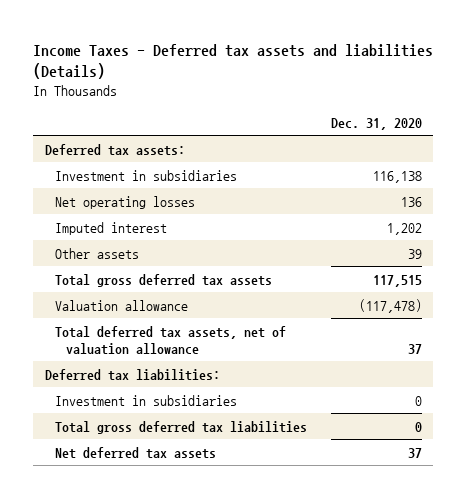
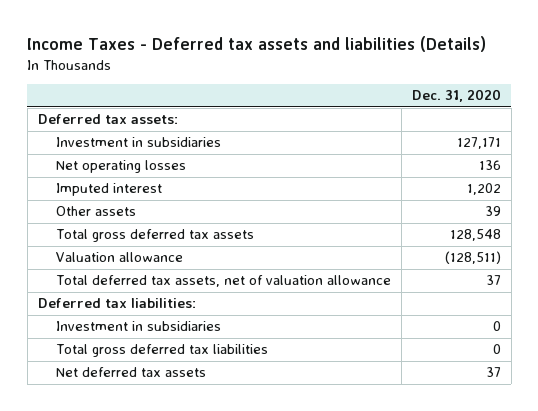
[372,170,422,183] 116,138 -> [456,137,501,150] 127,171
[372,274,422,287] 117,515 -> [449,229,501,242] 128,548
[358,298,422,313] (117,478) -> [444,251,501,265] (128,511)

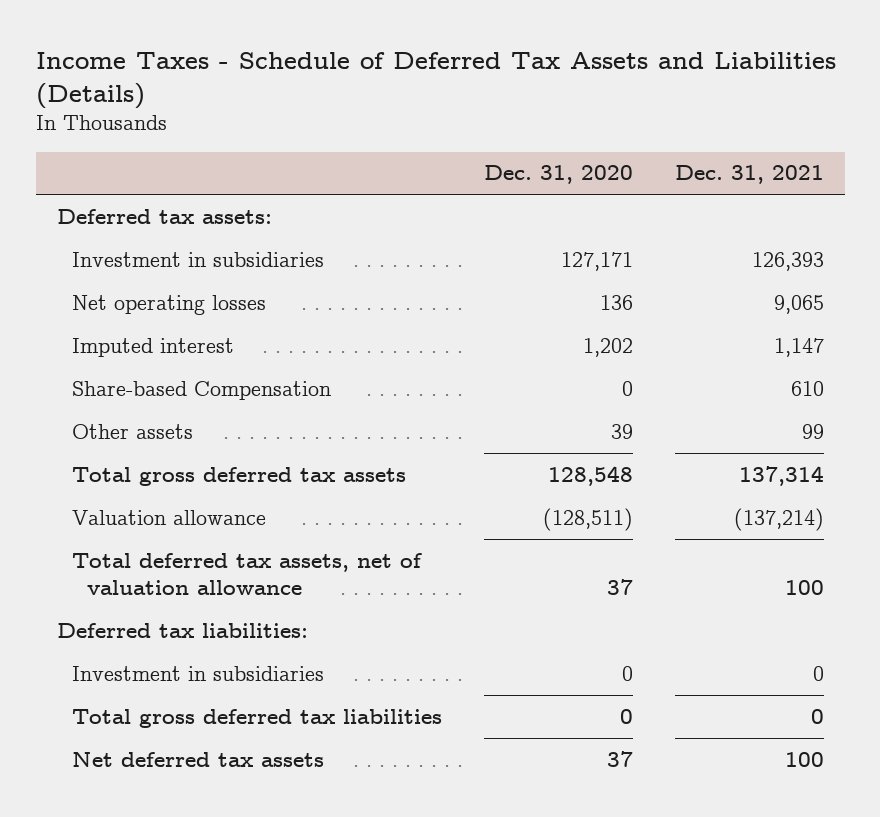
[27,35,487,52] Income Taxes - Deferred tax assets and liabilities (Details) -> [35,51,836,109] Income Taxes - Schedule of Deferred Tax Assets and Liabilities (Details)
none -> [674,165,824,185] Dec. 31, 2021
none -> [71,380,331,400] Share-based Compensation

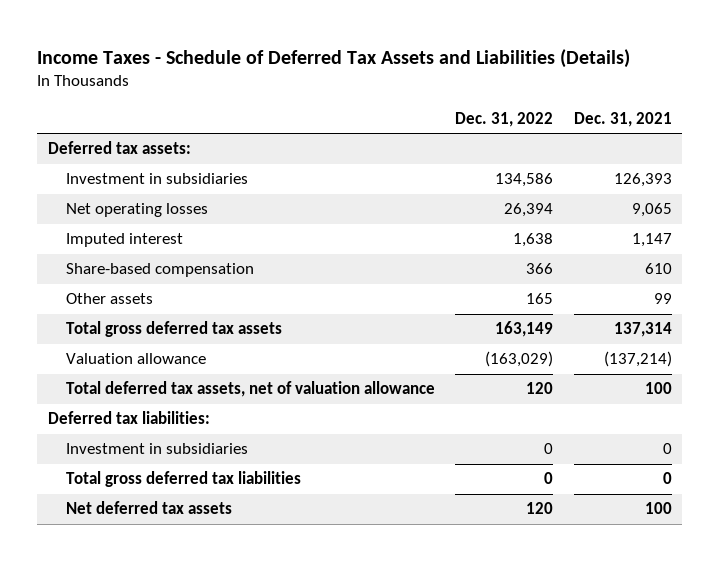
[483,165,633,185] Dec. 31, 2020 -> none
none -> [455,111,554,127] Dec. 31, 2022
[71,380,331,400] Share-based Compensation -> [65,263,254,278] Share-based compensation

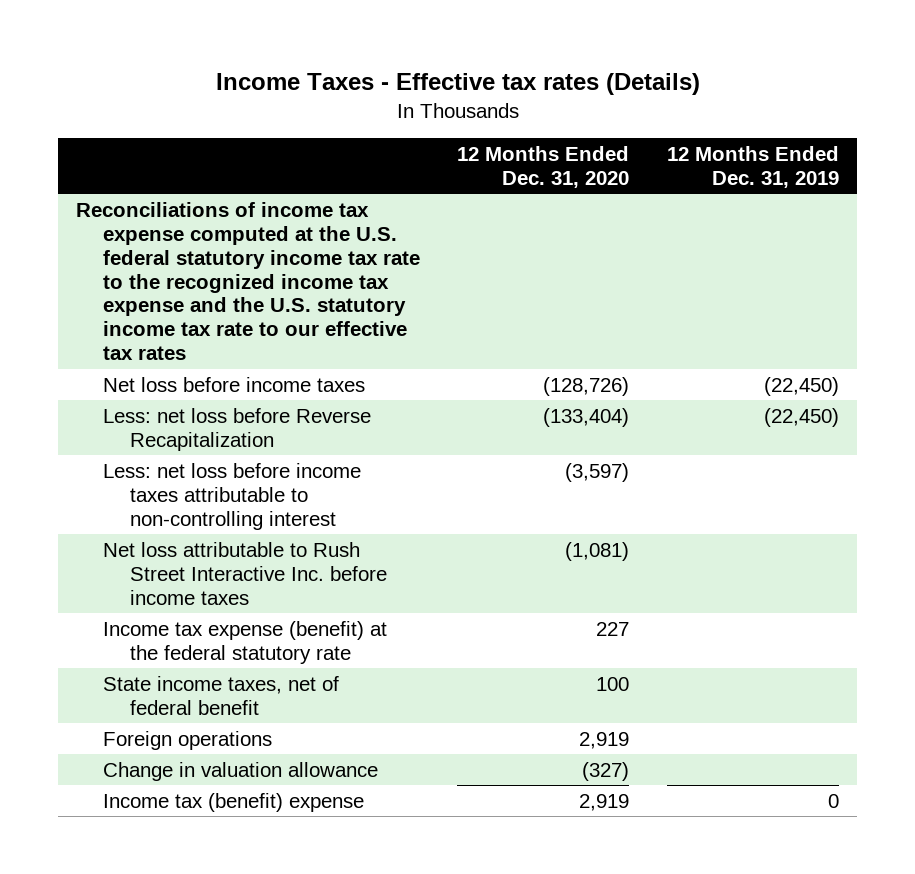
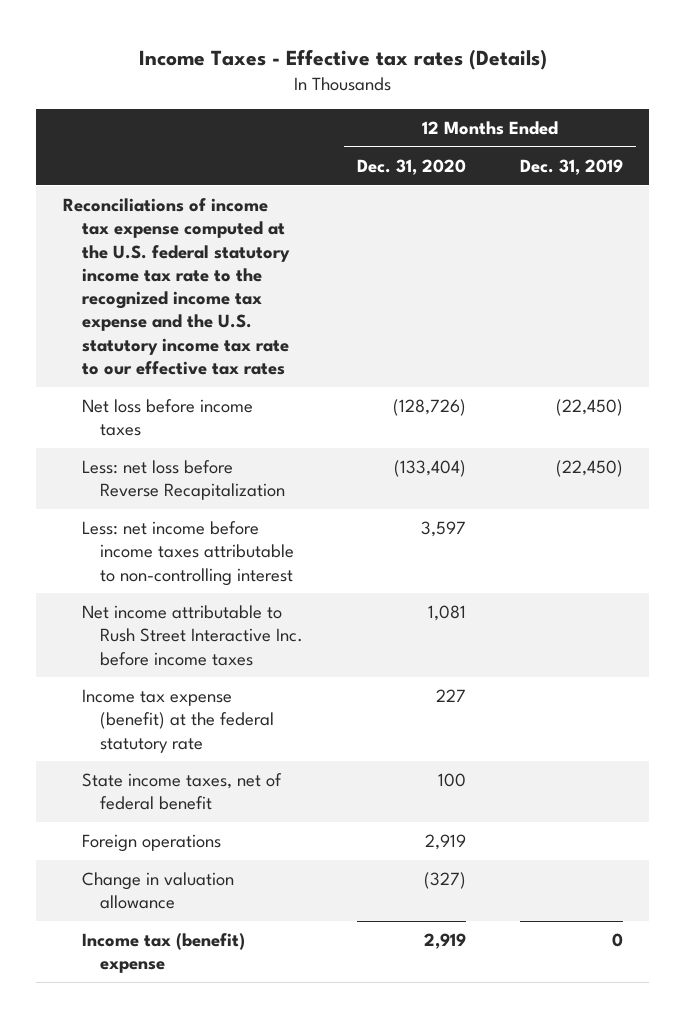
[103,462,362,530] Less: net loss before income taxes attributable to non-controlling interest -> [81,521,295,586] Less: net income before income taxes attributable to non-controlling interest
[565,462,630,482] (3,597) -> [421,521,467,538] 3,597
[103,541,387,605] Net loss attributable to Rush Street Interactive Inc. before income taxes -> [81,605,304,666] Net income attributable to Rush Street Interactive Inc. before income taxes
[565,541,630,561] (1,081) -> [428,605,467,622] 1,081

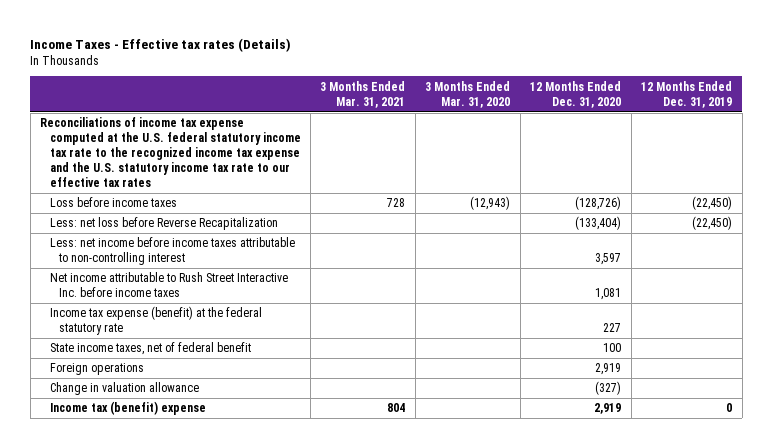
none -> [320,80,406,108] 3 Months Ended Mar. 31, 2021
none -> [425,80,511,108] 3 Months Ended Mar. 31, 2020
[81,399,253,437] Net loss before income taxes -> [49,197,177,208] Loss before income taxes

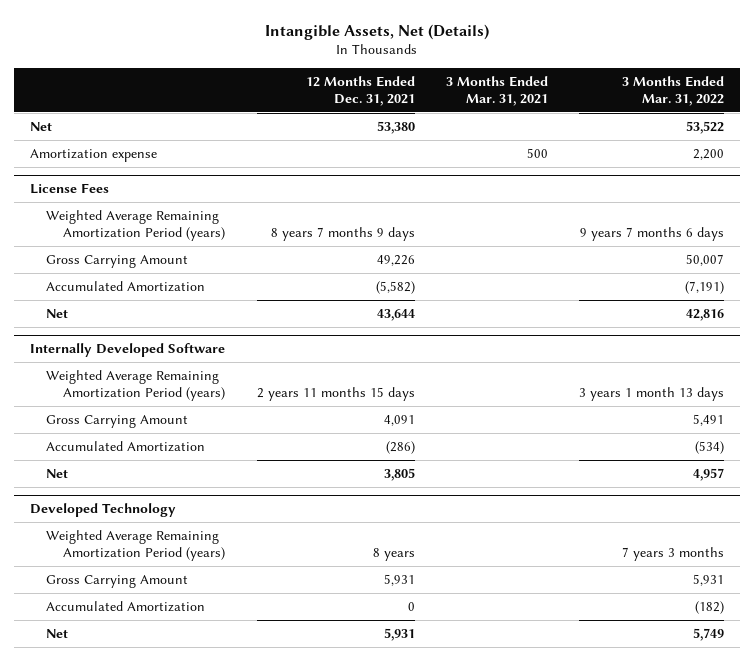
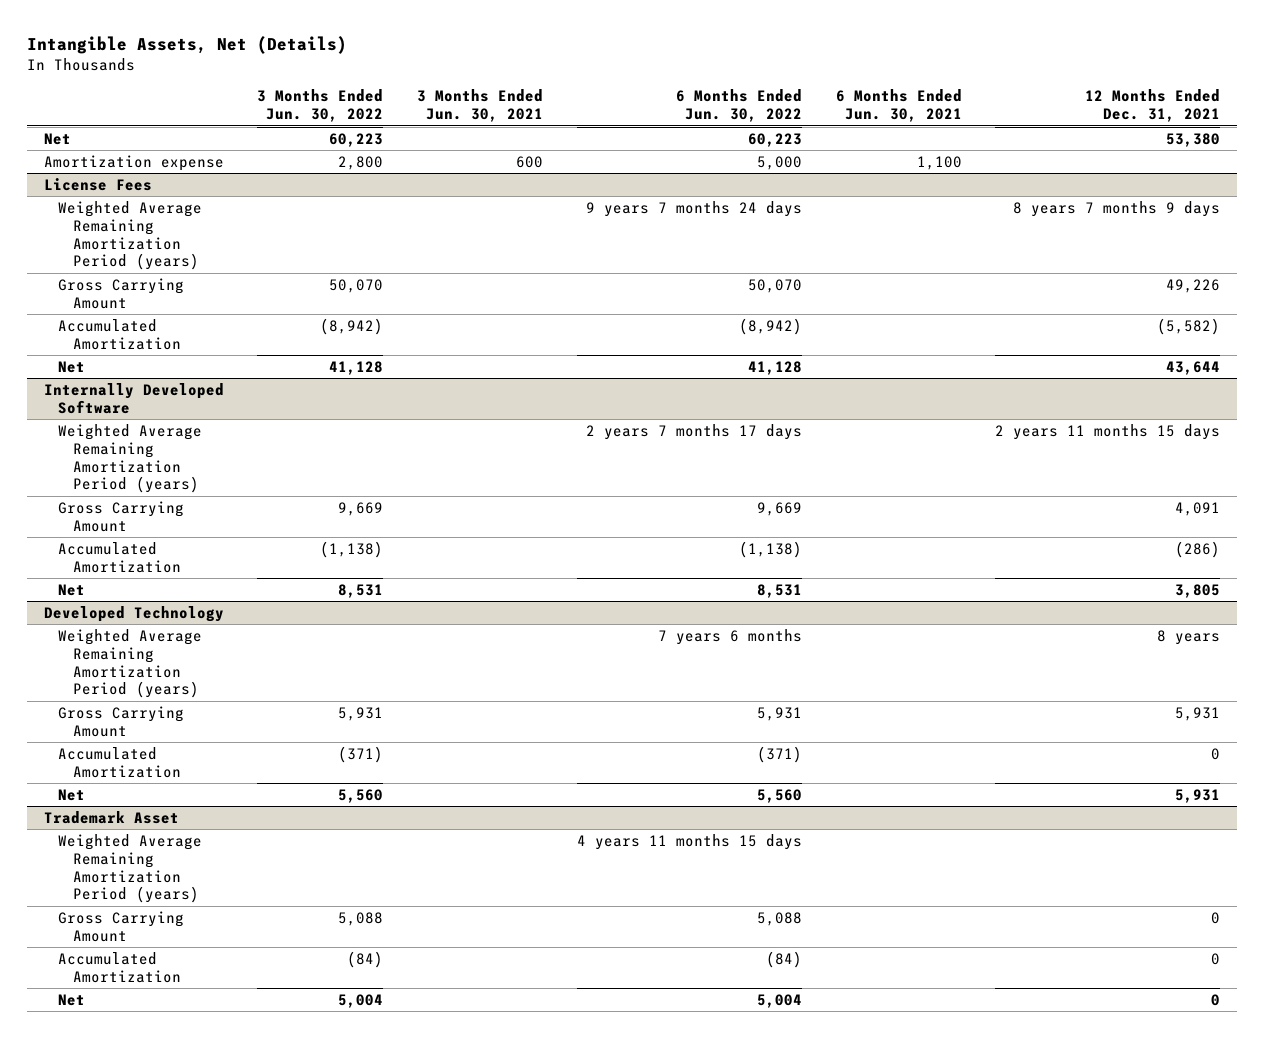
[445,76,548,107] 3 Months Ended Mar. 31, 2021 -> none
[622,76,725,107] 3 Months Ended Mar. 31, 2022 -> none
none -> [257,89,384,123] 3 Months Ended Jun. 30, 2022
none -> [417,89,544,123] 3 Months Ended Jun. 30, 2021
none -> [675,89,802,123] 6 Months Ended Jun. 30, 2022
none -> [835,89,962,123] 6 Months Ended Jun. 30, 2021
none -> [43,810,179,824] Trademark Asset
none -> [58,833,203,904] Weighted Average Remaining Amortization Period (years)
none -> [58,910,185,942] Gross Carrying Amount
none -> [58,951,181,983] Accumulated Amortization
none -> [58,993,86,1006] Net

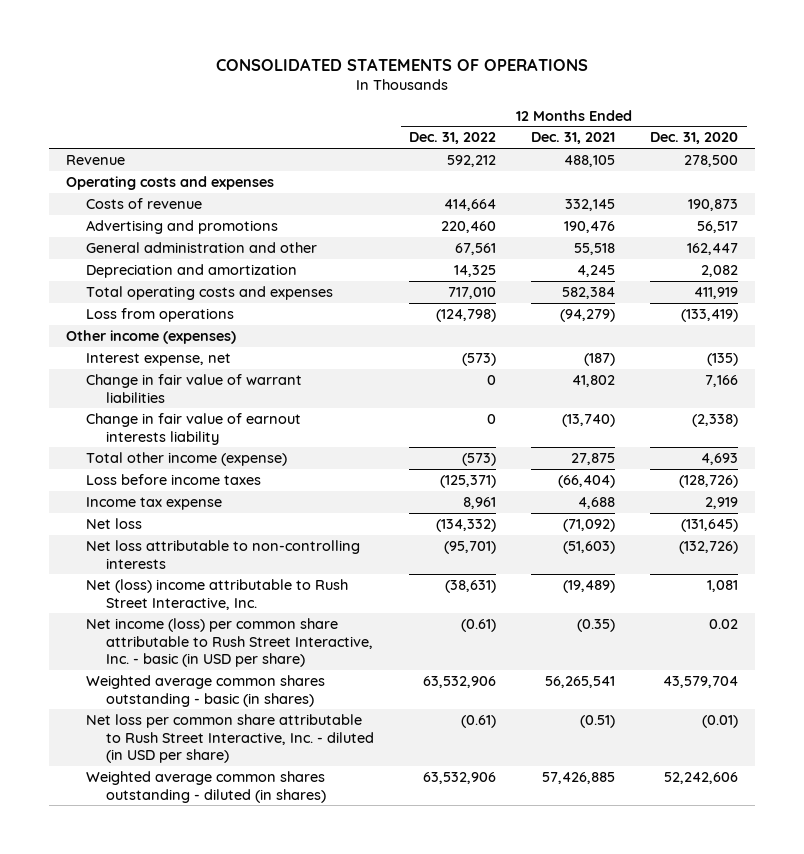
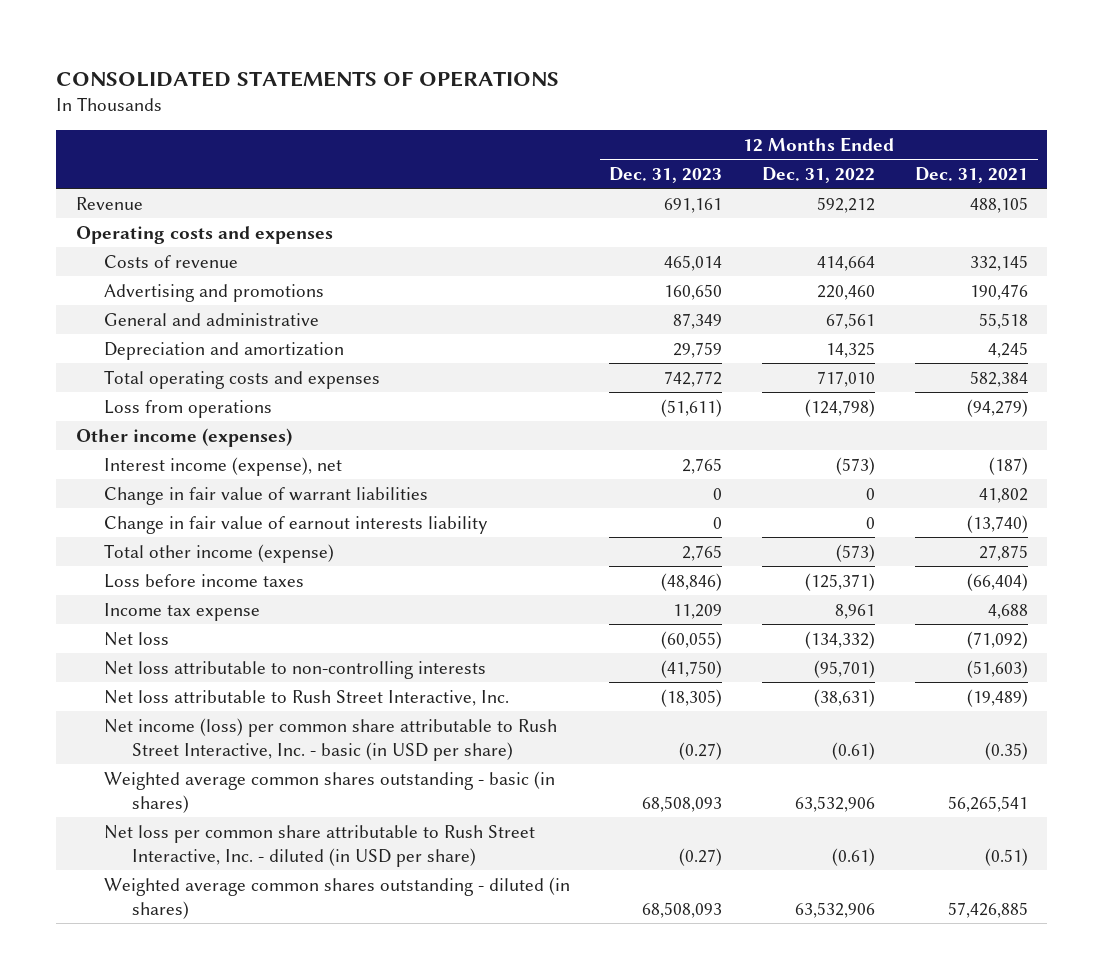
[649,132,738,145] Dec. 31, 2020 -> none
none -> [609,167,723,184] Dec. 31, 2023
[86,241,318,253] General administration and other -> [103,312,319,326] General and administrative
[86,352,232,366] Interest expense, net -> [103,456,342,476] Interest income (expense), net
[86,578,349,610] Net (loss) income attributable to Rush Street Interactive, Inc. -> [103,689,509,706] Net loss attributable to Rush Street Interactive, Inc.

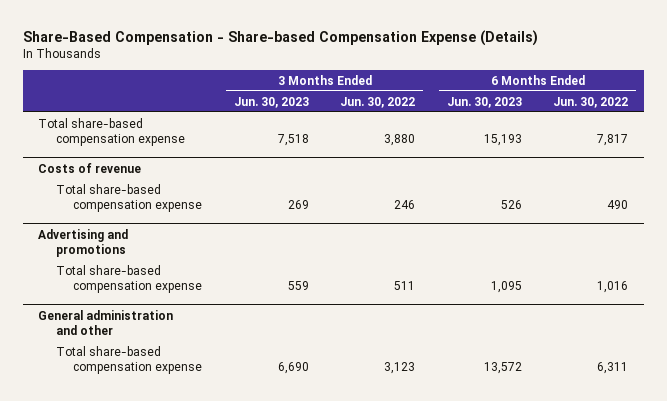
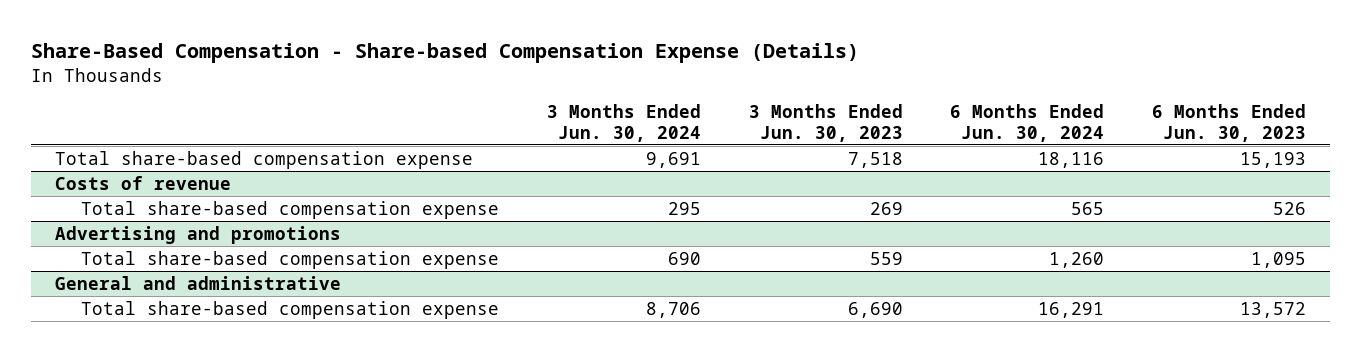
[340,96,416,108] Jun. 30, 2022 -> none
[553,96,629,108] Jun. 30, 2022 -> none
none -> [546,103,701,142] 3 Months Ended Jun. 30, 2024
none -> [950,103,1105,142] 6 Months Ended Jun. 30, 2024
[38,309,174,336] General administration and other -> [55,275,342,290] General and administrative

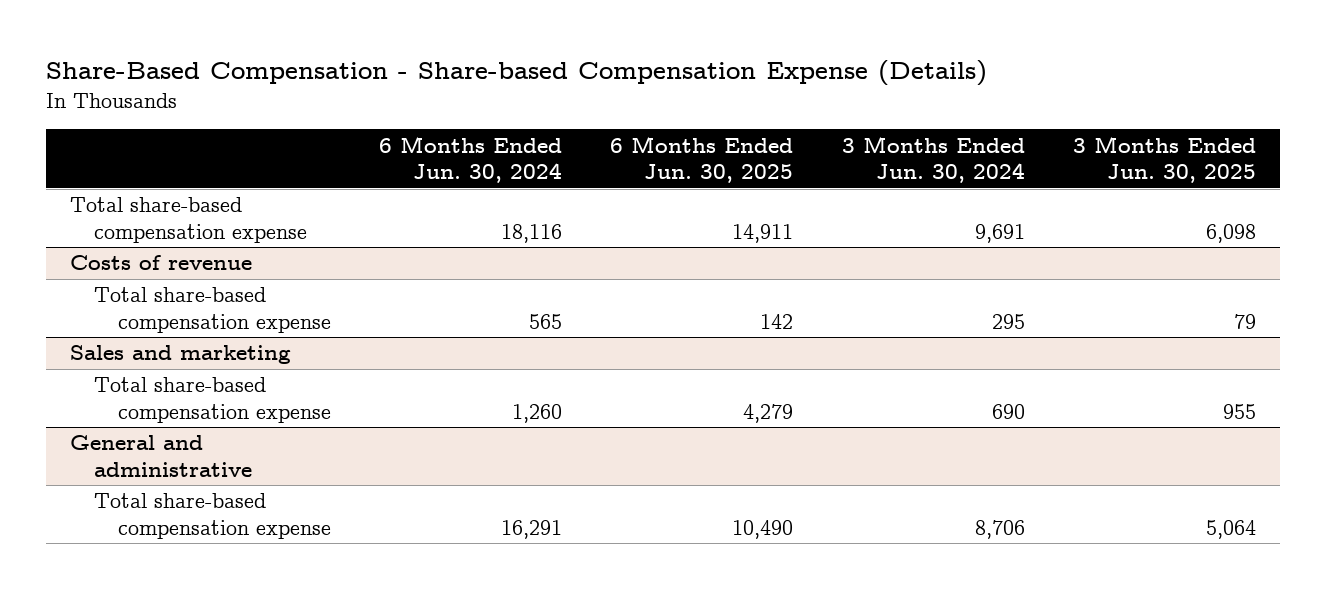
[748,103,903,142] 3 Months Ended Jun. 30, 2023 -> none
[1151,103,1306,142] 6 Months Ended Jun. 30, 2023 -> none
none -> [610,135,794,184] 6 Months Ended Jun. 30, 2025
none -> [1072,135,1256,184] 3 Months Ended Jun. 30, 2025
[55,225,342,244] Advertising and promotions -> [69,345,291,365] Sales and marketing

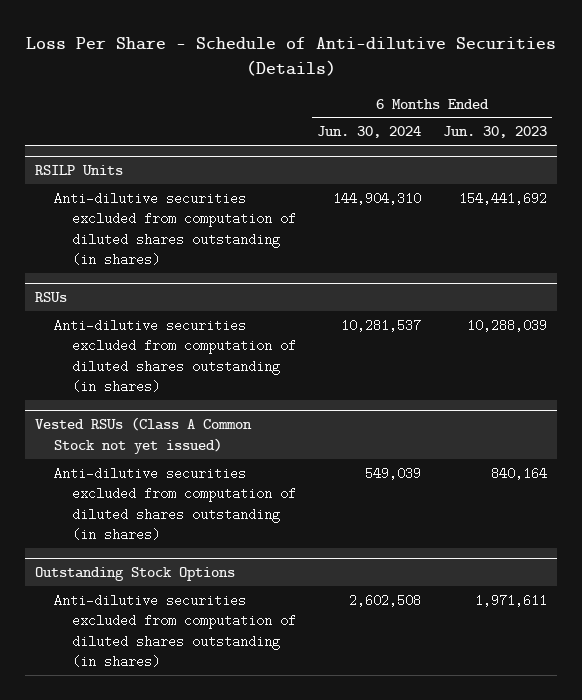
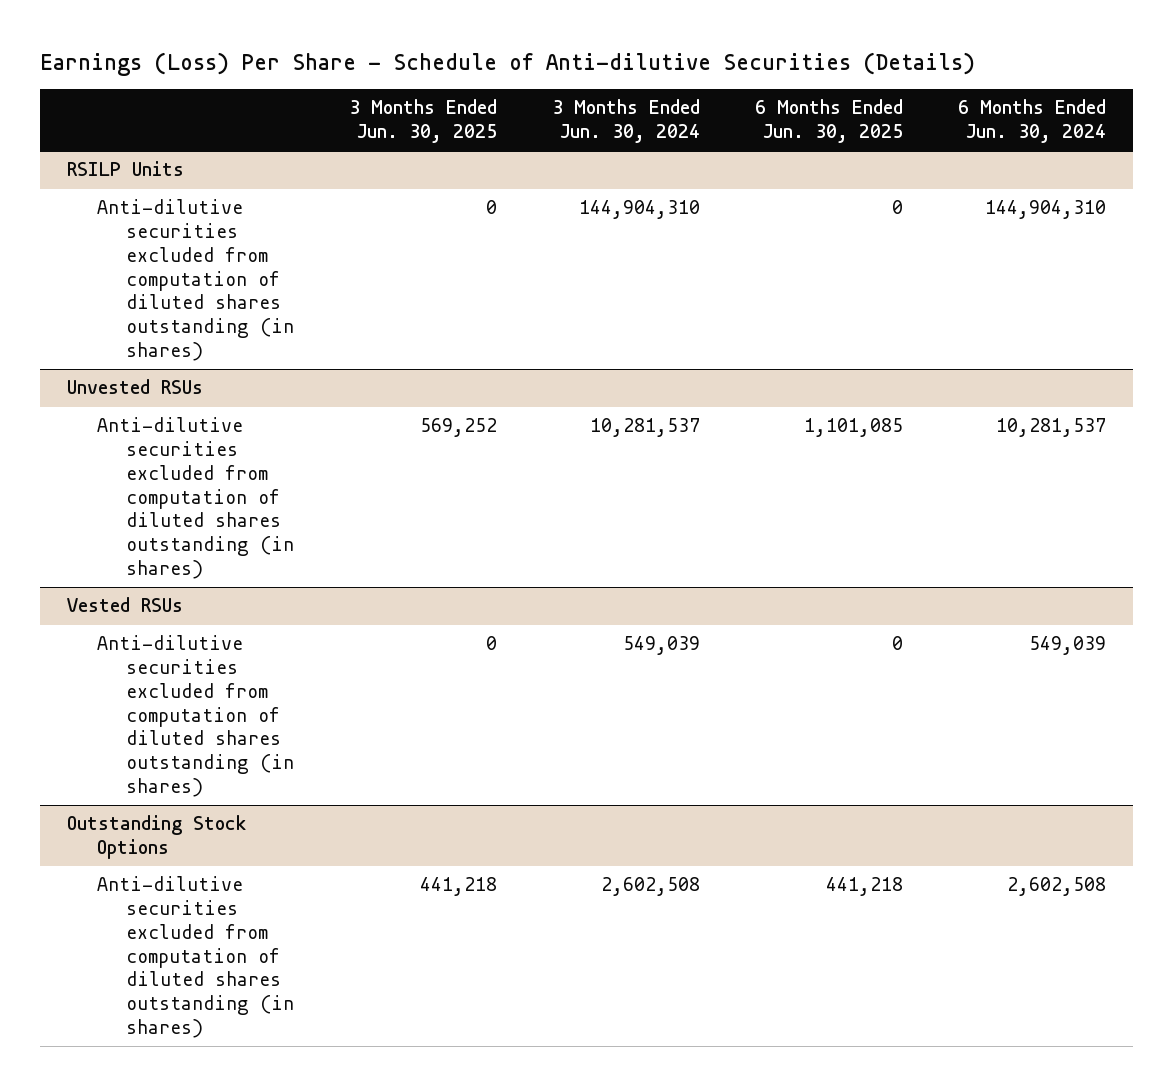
[25,37,556,77] Loss Per Share - Schedule of Anti-dilutive Securities (Details) -> [39,51,975,76] Earnings (Loss) Per Share - Schedule of Anti-dilutive Securities (Details)
[442,126,547,139] Jun. 30, 2023 -> none
none -> [349,99,498,144] 3 Months Ended Jun. 30, 2025
none -> [551,99,700,144] 3 Months Ended Jun. 30, 2024
none -> [754,99,903,144] 6 Months Ended Jun. 30, 2025
[35,291,68,302] RSUs -> [67,379,204,395] Unvested RSUs
[35,416,253,454] Vested RSUs (Class A Common Stock not yet issued) -> [67,597,184,613] Vested RSUs

